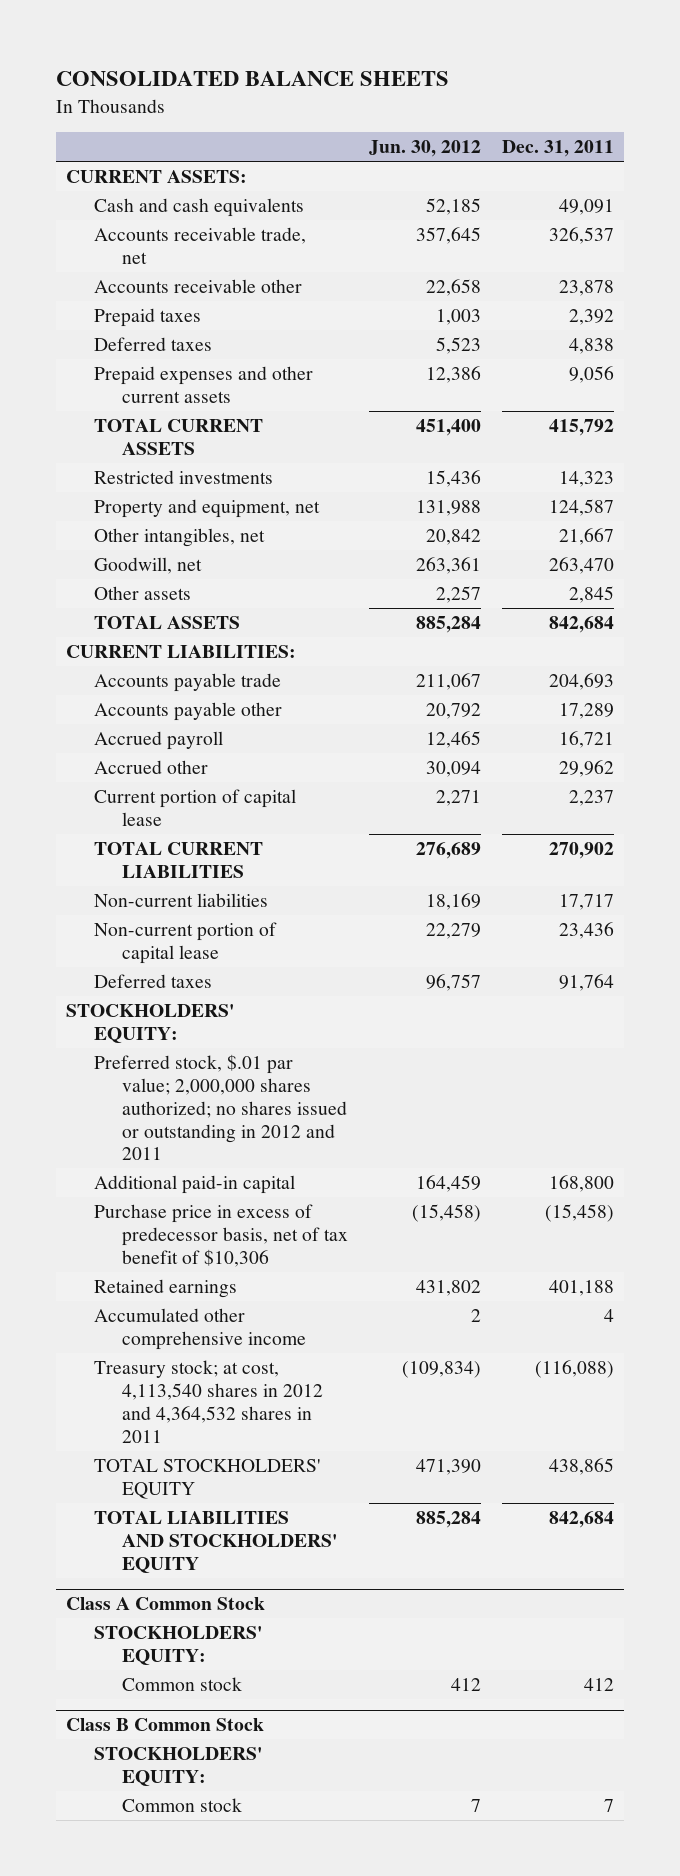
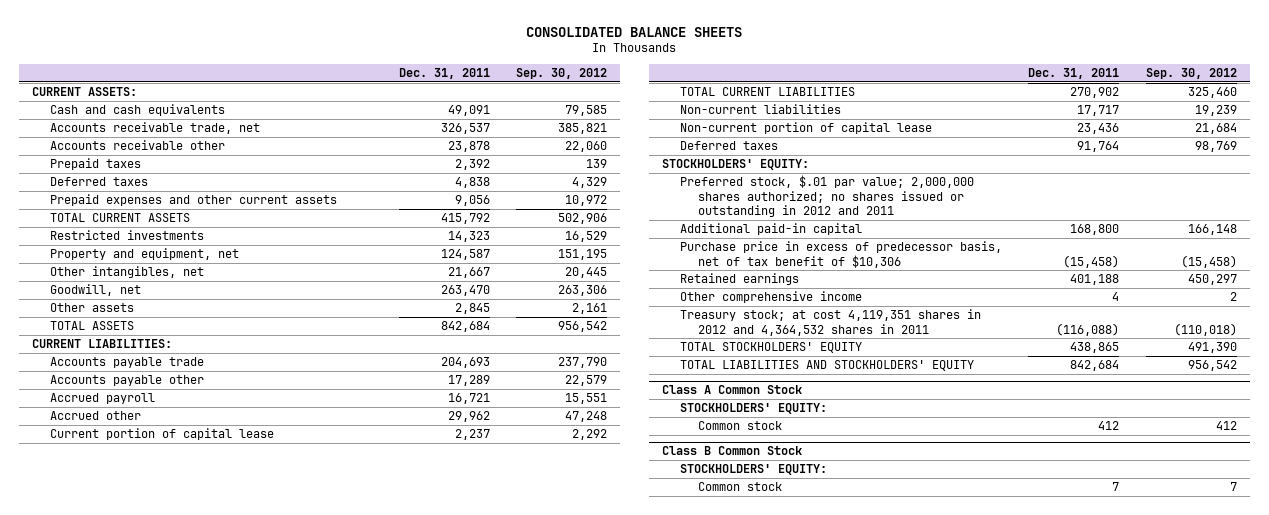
[368,140,481,158] Jun. 30, 2012 -> none
none -> [515,67,607,79] Sep. 30, 2012
[94,1307,307,1350] Accumulated other comprehensive income -> [680,291,863,304] Other comprehensive income
[94,1359,324,1443] Treasury stock; at cost, 4,113,540 shares in 2012 and 4,364,532 shares in 2011 -> [680,309,982,336] Treasury stock; at cost 4,119,351 shares in 2012 and 4,364,532 shares in 2011

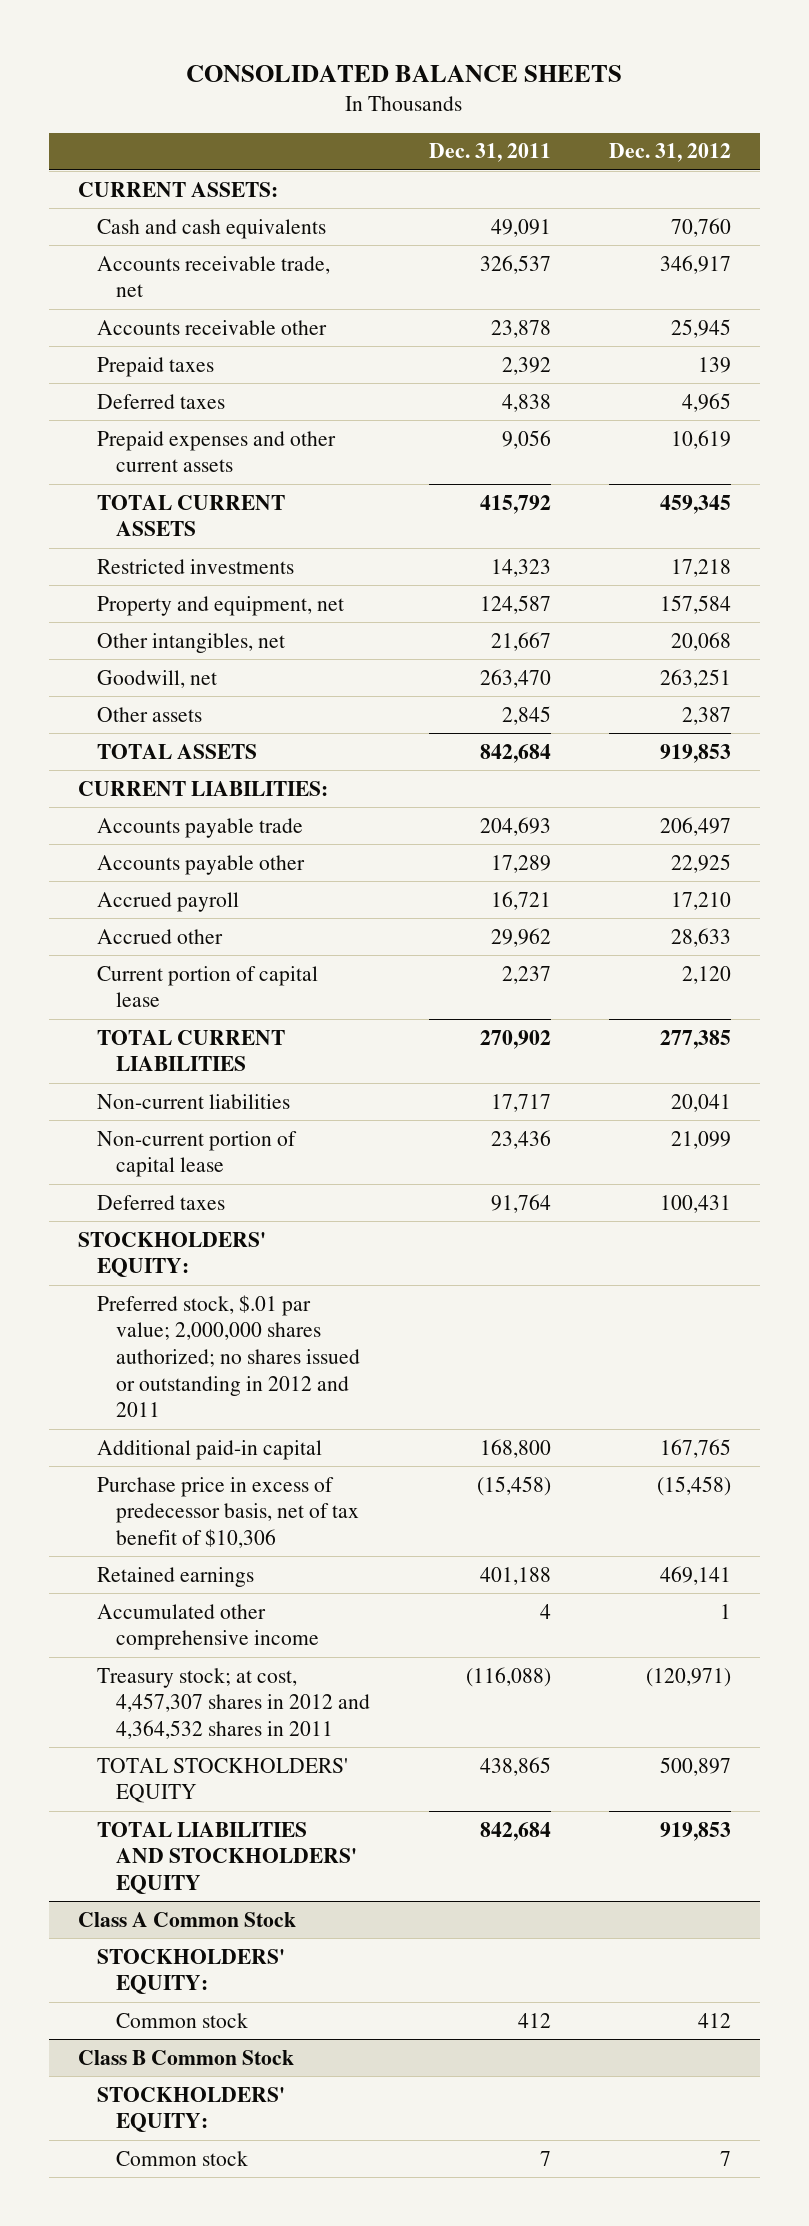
[515,67,607,79] Sep. 30, 2012 -> none
none -> [609,143,732,163] Dec. 31, 2012
[680,291,863,304] Other comprehensive income -> [96,1603,320,1651] Accumulated other comprehensive income
[680,309,982,336] Treasury stock; at cost 4,119,351 shares in 2012 and 4,364,532 shares in 2011 -> [96,1667,371,1739] Treasury stock; at cost, 4,457,307 shares in 2012 and 4,364,532 shares in 2011

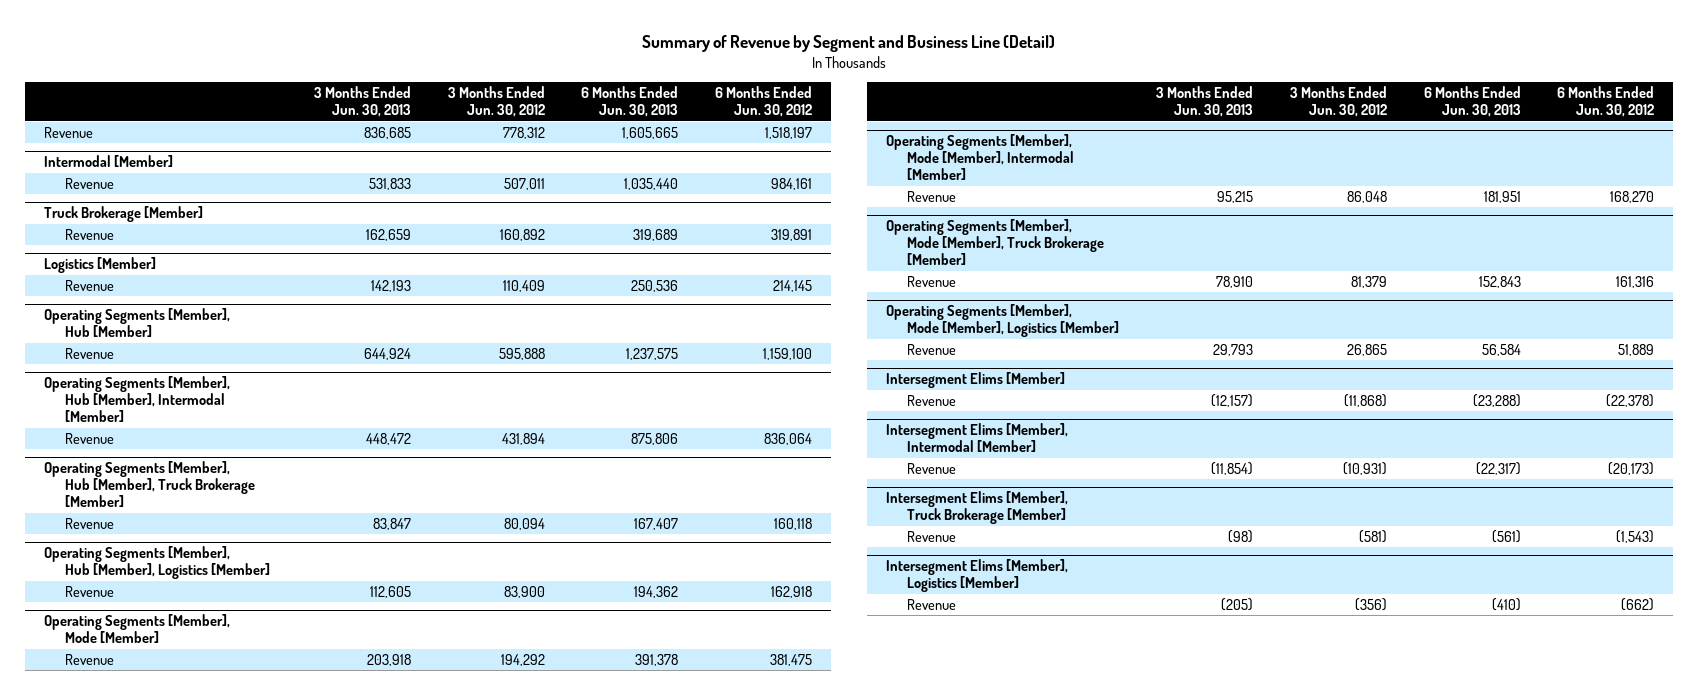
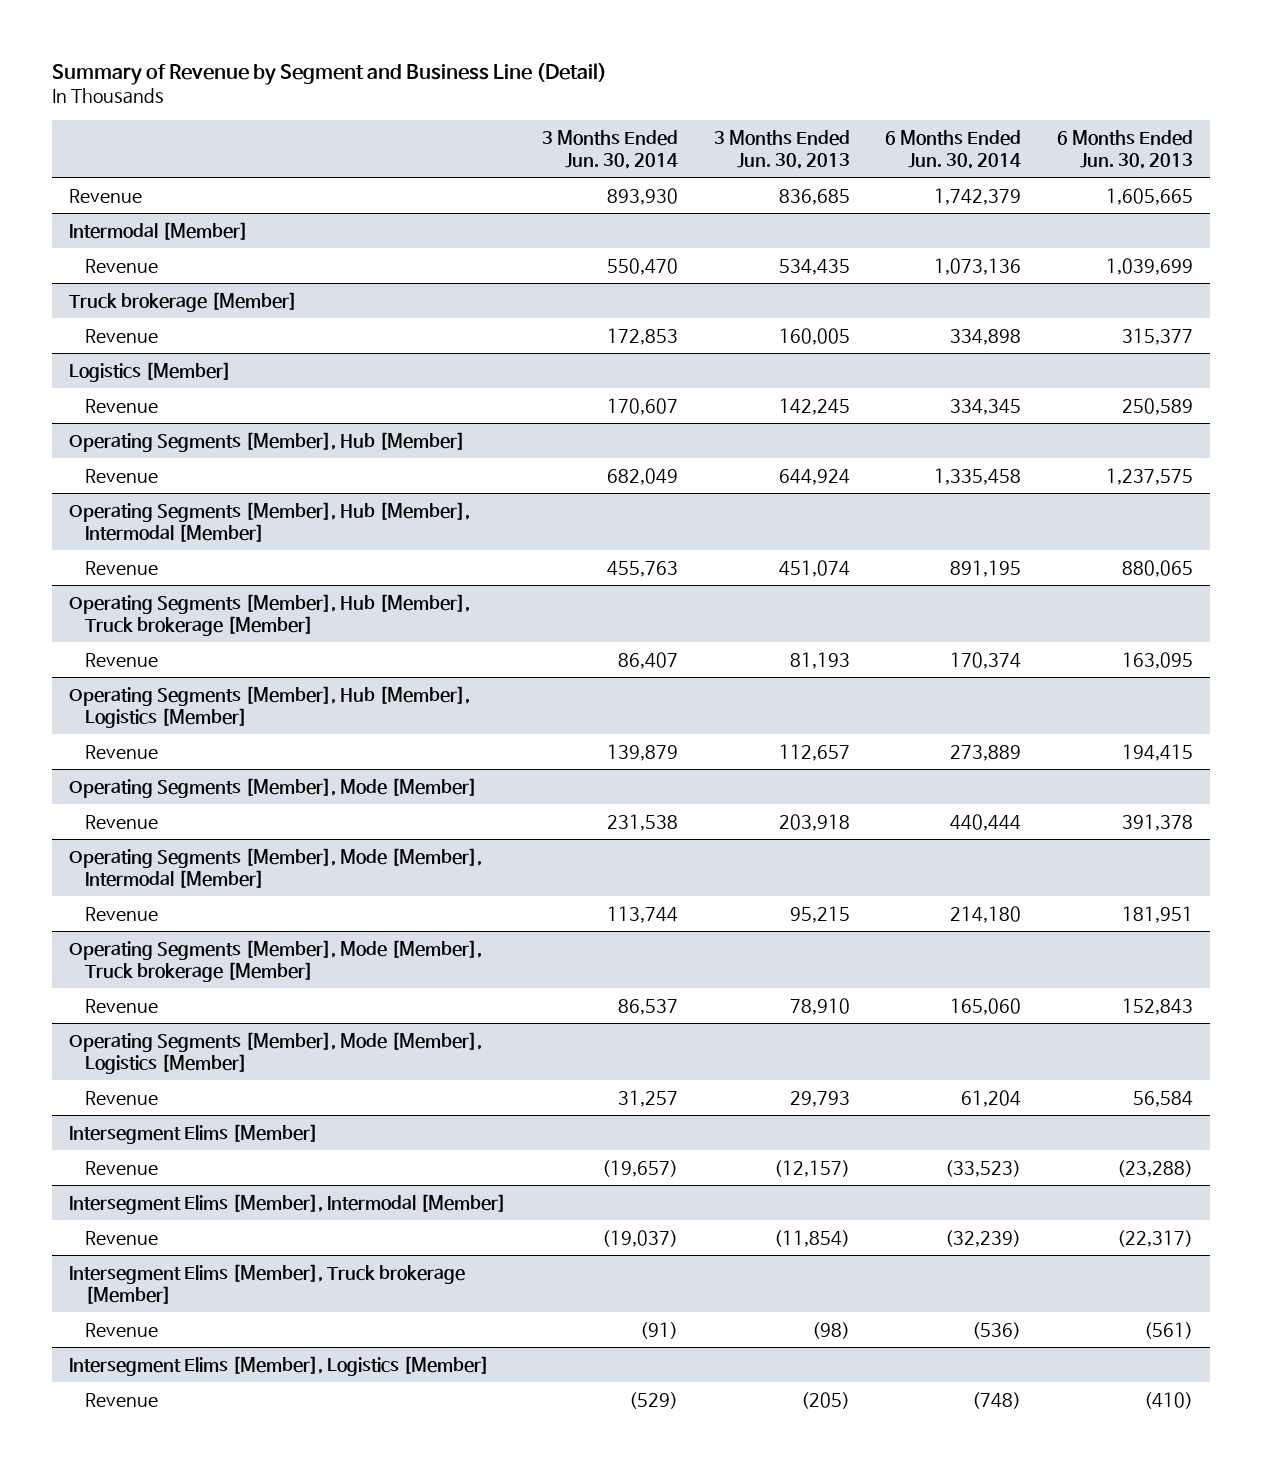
[447,86,545,118] 3 Months Ended Jun. 30, 2012 -> none
[715,86,813,118] 6 Months Ended Jun. 30, 2012 -> none
none -> [542,129,679,169] 3 Months Ended Jun. 30, 2014
none -> [885,129,1022,169] 6 Months Ended Jun. 30, 2014
[369,177,412,190] 531,833 -> [778,258,850,275] 534,435
[624,177,679,190] 1,035,440 -> [1105,257,1193,275] 1,039,699
[43,206,203,223] Truck Brokerage [Member] -> [69,291,298,312] Truck brokerage [Member]
[366,228,412,241] 162,659 -> [778,327,850,345] 160,005
[633,228,679,241] 319,689 -> [1121,327,1193,345] 315,377
[371,279,412,292] 142,193 -> [778,397,850,415] 142,245
[631,279,679,292] 250,536 -> [1121,397,1193,415] 250,589
[366,432,412,445] 448,472 -> [778,559,850,577] 451,074
[631,432,679,445] 875,806 -> [1121,559,1193,577] 880,065
[43,461,256,508] Operating Segments [Member], Hub [Member], Truck Brokerage [Member] -> [69,593,471,637] Operating Segments [Member], Hub [Member], Truck brokerage [Member]
[373,517,412,530] 83,847 -> [789,651,850,669] 81,193
[634,517,679,530] 167,407 -> [1121,651,1193,669] 163,095
[370,585,412,598] 112,605 -> [778,743,850,761] 112,657
[634,585,679,598] 194,362 -> [1121,743,1193,761] 194,415
[885,219,1105,266] Operating Segments [Member], Mode [Member], Truck Brokerage [Member] -> [69,939,483,983] Operating Segments [Member], Mode [Member], Truck brokerage [Member]
[885,491,1068,525] Intersegment Elims [Member], Truck Brokerage [Member] -> [69,1263,466,1305] Intersegment Elims [Member], Truck brokerage [Member]

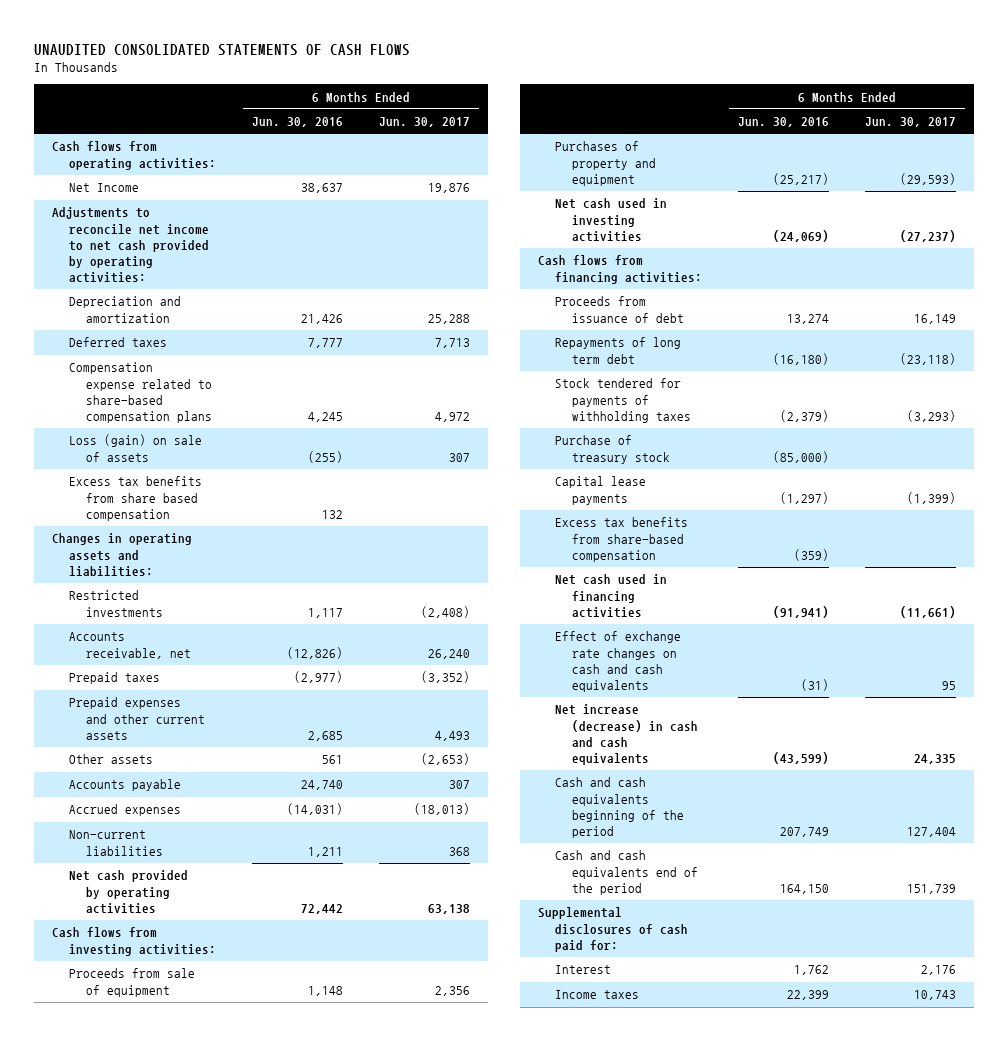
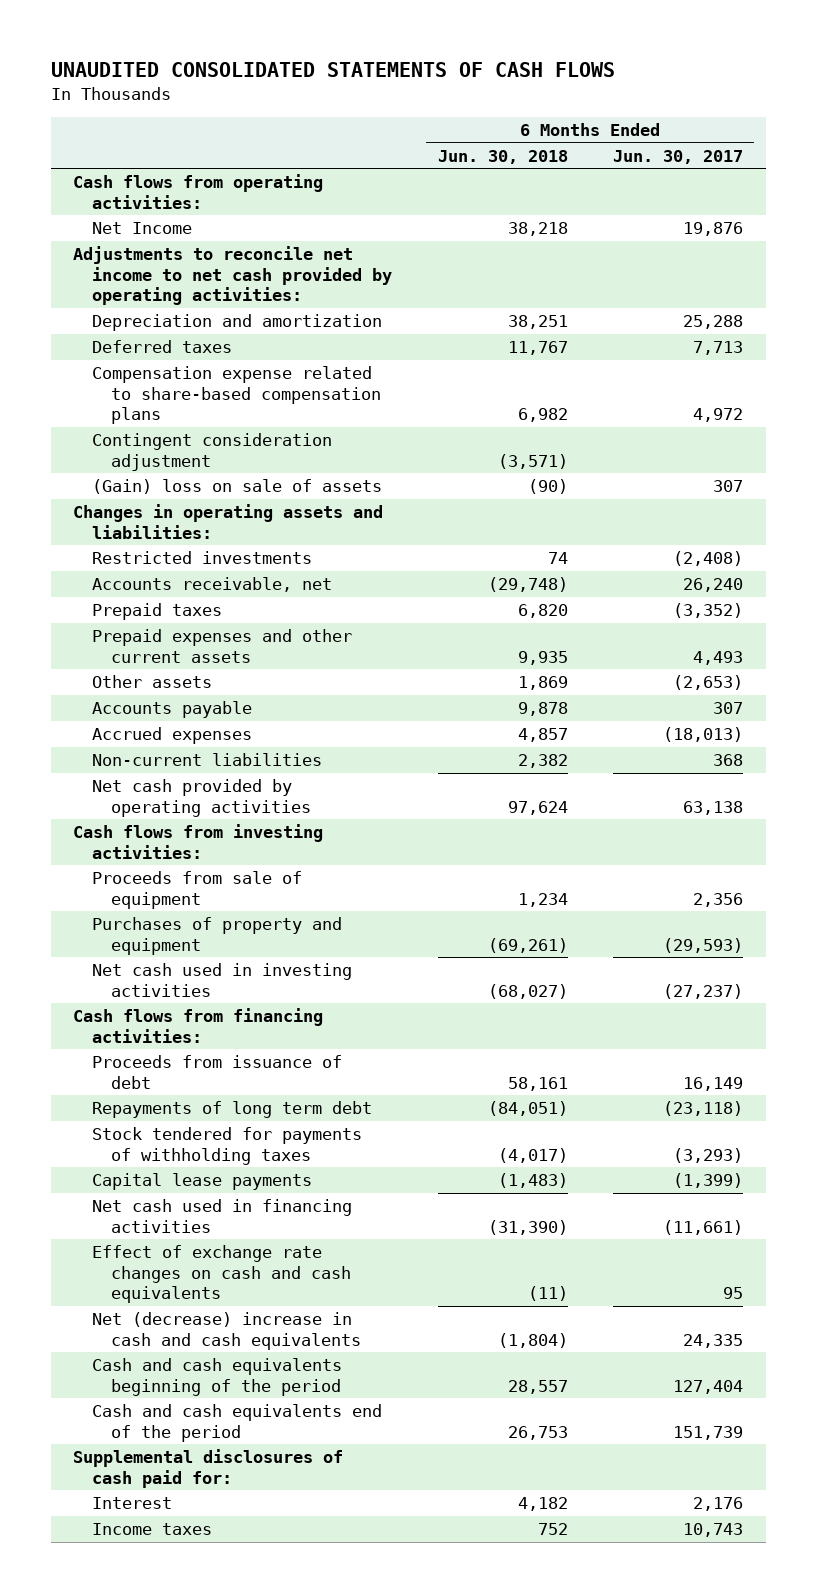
[252,117,344,128] Jun. 30, 2016 -> none
none -> [437,149,568,164] Jun. 30, 2018
[69,476,203,521] Excess tax benefits from share based compensation -> none
none -> [92,432,333,471] Contingent consideration adjustment
[69,434,203,462] Loss (gain) on sale of assets -> [92,478,383,494] (Gain) loss on sale of assets
[555,435,671,464] Purchase of treasury stock -> none
[555,517,689,562] Excess tax benefits from share-based compensation -> none
[555,704,699,765] Net increase (decrease) in cash and cash equivalents -> [92,1311,362,1350] Net (decrease) increase in cash and cash equivalents

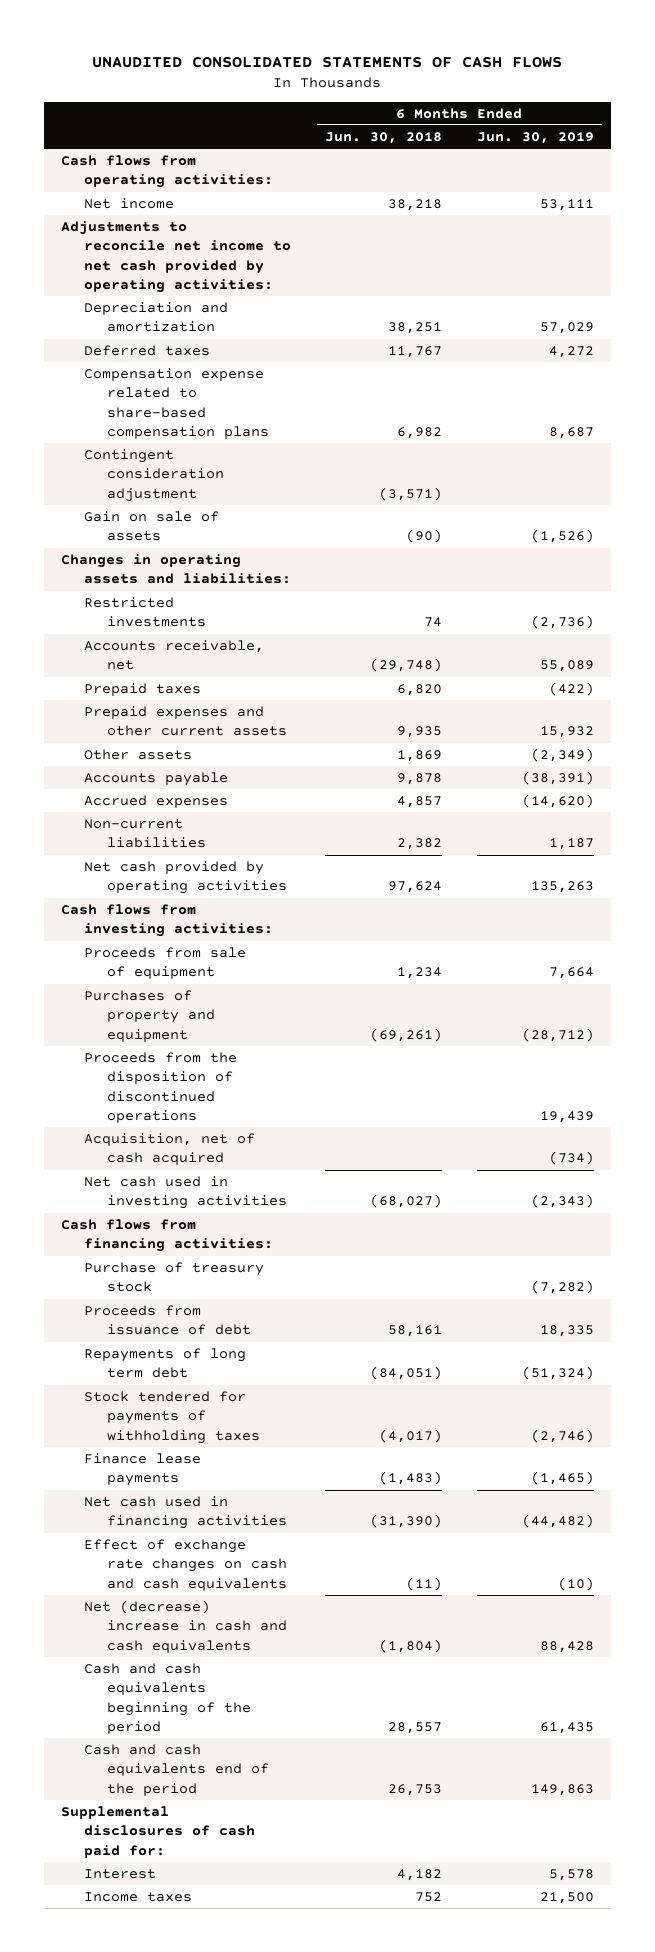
[613,149,744,164] Jun. 30, 2017 -> none
none -> [476,132,594,145] Jun. 30, 2019
[92,221,193,234] Net Income -> [83,198,174,210] Net income
[92,478,383,494] (Gain) loss on sale of assets -> [83,511,219,542] Gain on sale of assets
none -> [83,1052,237,1123] Proceeds from the disposition of discontinued operations
none -> [83,1133,255,1166] Acquisition, net of cash acquired
none -> [83,1262,264,1293] Purchase of treasury stock
[92,1172,313,1190] Capital lease payments -> [83,1453,201,1487] Finance lease payments

